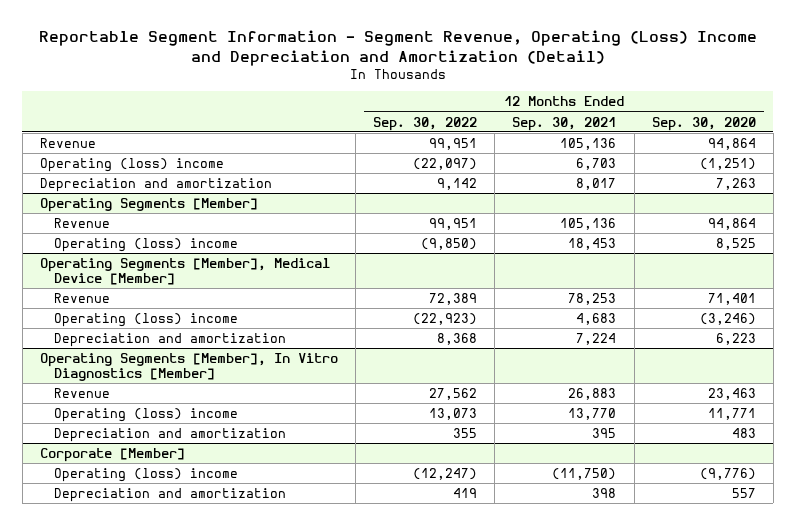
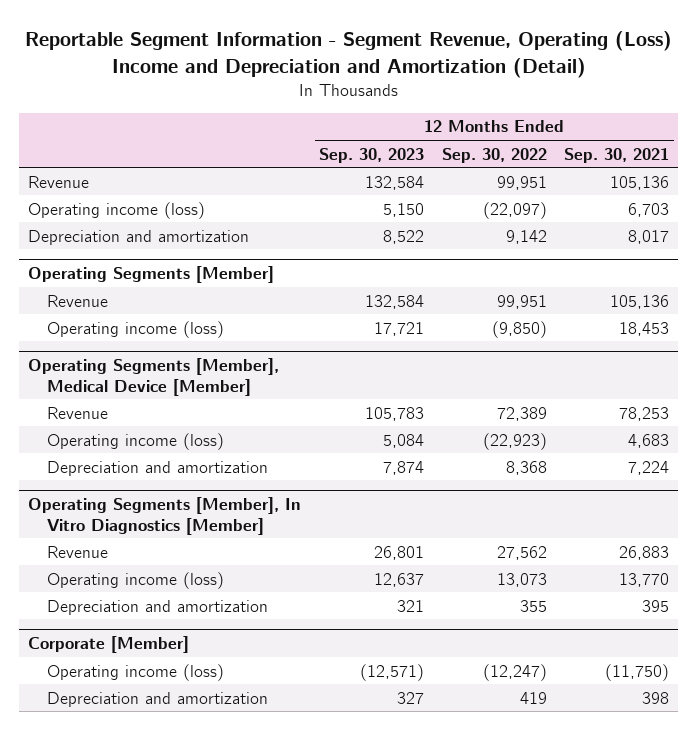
[651,116,756,131] Sep. 30, 2020 -> none
none -> [319,147,425,163] Sep. 30, 2023
[39,157,224,172] Operating (loss) income -> [28,201,206,219] Operating income (loss)
[53,237,238,252] Operating (loss) income -> [47,320,225,338] Operating income (loss)
[53,312,238,327] Operating (loss) income -> [47,432,225,450] Operating income (loss)
[53,407,238,422] Operating (loss) income -> [47,571,225,589] Operating income (loss)
[53,467,238,482] Operating (loss) income -> [47,663,225,681] Operating income (loss)

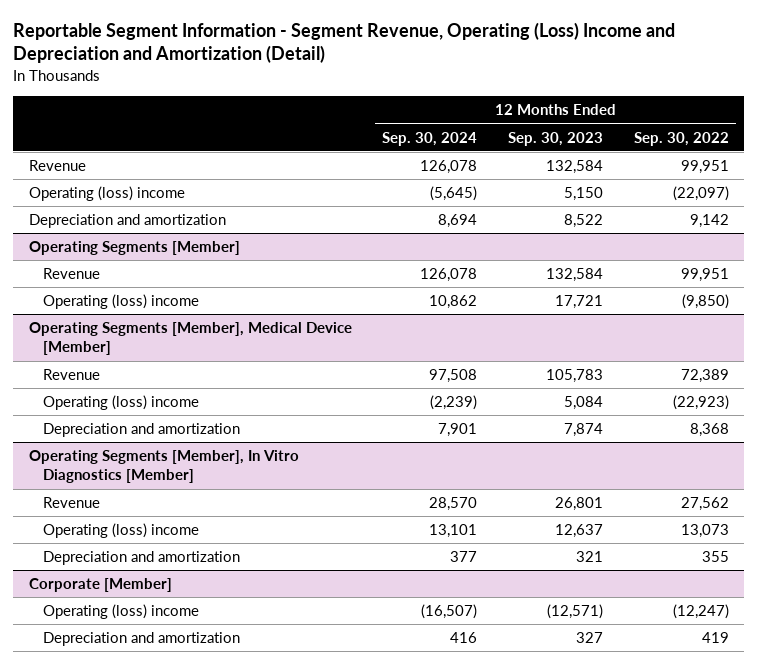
[564,147,670,163] Sep. 30, 2021 -> none
none -> [382,131,478,146] Sep. 30, 2024
[28,201,206,219] Operating income (loss) -> [28,186,185,202] Operating (loss) income
[47,320,225,338] Operating income (loss) -> [42,294,199,310] Operating (loss) income
[47,432,225,450] Operating income (loss) -> [42,395,199,411] Operating (loss) income
[47,571,225,589] Operating income (loss) -> [42,523,199,539] Operating (loss) income
[47,663,225,681] Operating income (loss) -> [42,604,199,620] Operating (loss) income

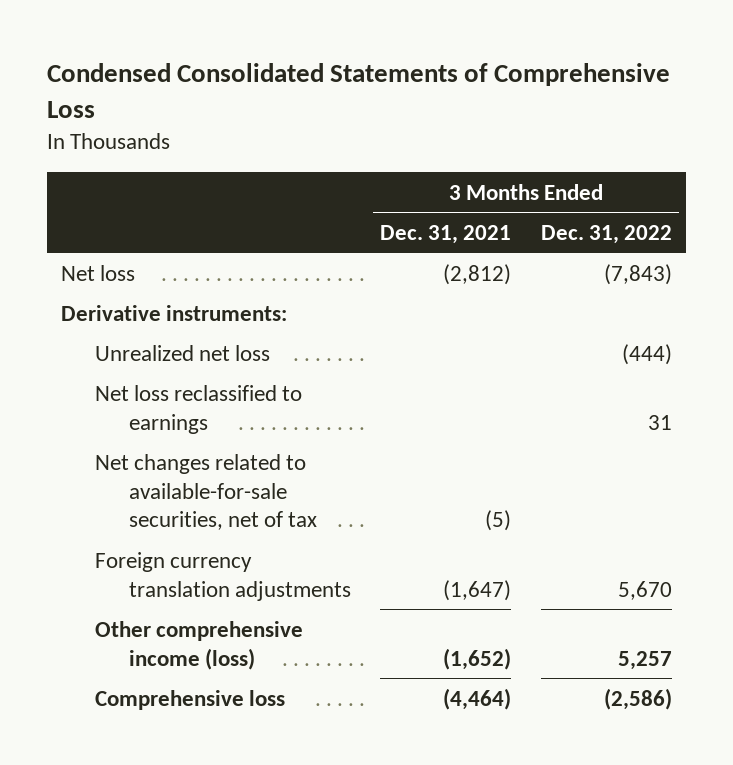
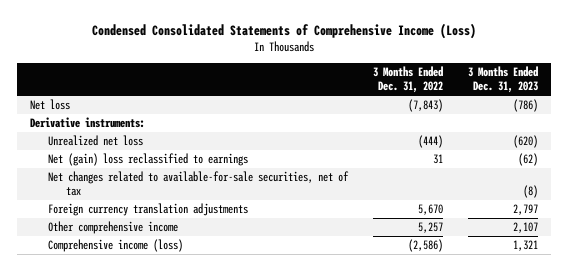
[46,63,670,119] Condensed Consolidated Statements of Comprehensive Loss -> [91,23,476,40] Condensed Consolidated Statements of Comprehensive Income (Loss)
[380,224,512,244] Dec. 31, 2021 -> none
none -> [468,66,539,94] 3 Months Ended Dec. 31, 2023
[94,384,302,434] Net loss reclassified to earnings -> [47,153,248,167] Net (gain) loss reclassified to earnings
[94,620,303,670] Other comprehensive income (loss) -> [47,221,178,235] Other comprehensive income
[94,689,285,710] Comprehensive loss -> [47,239,183,253] Comprehensive income (loss)

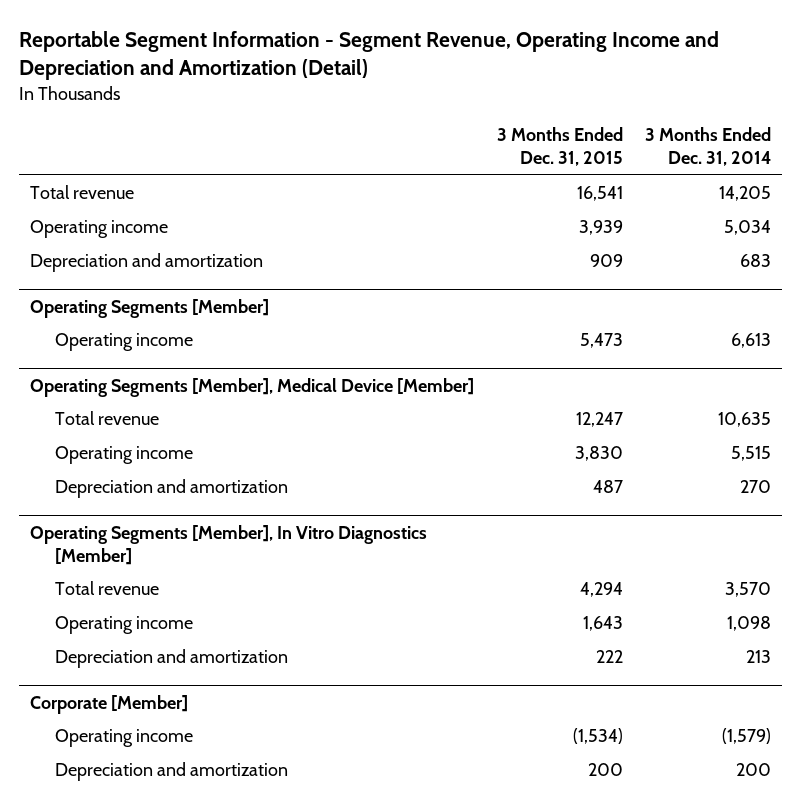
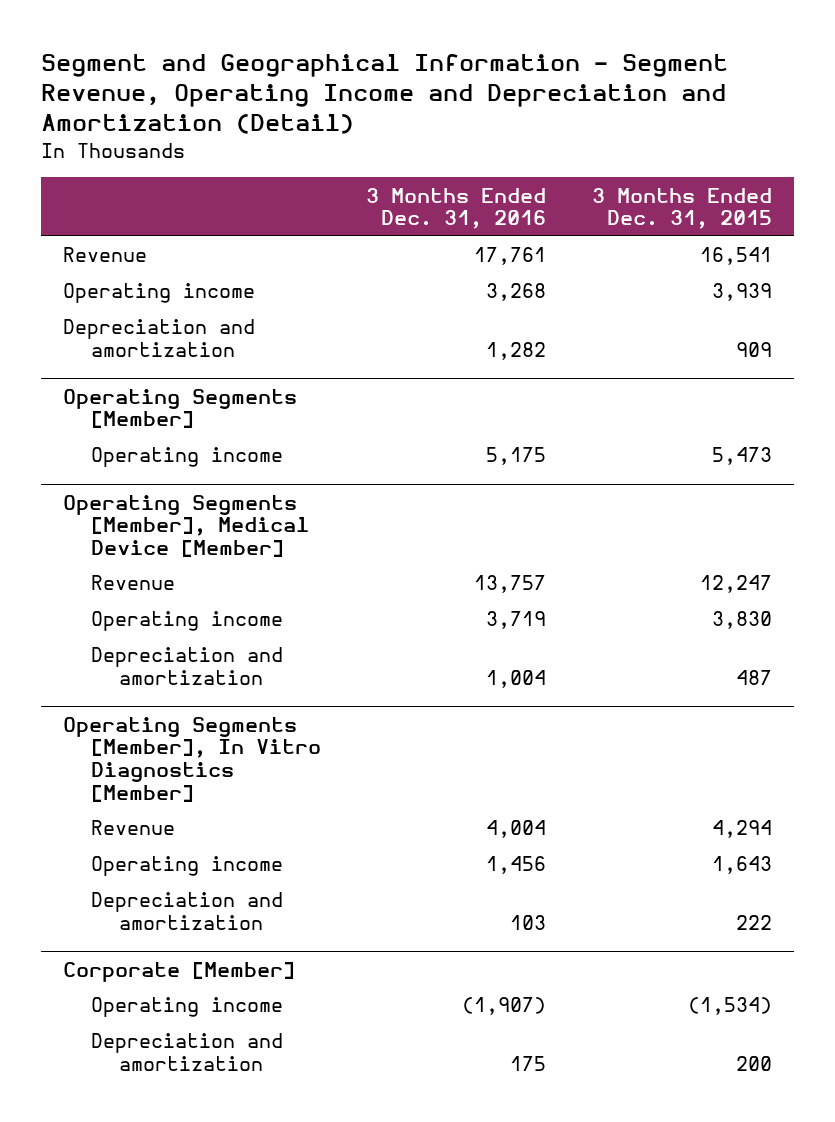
[19,31,720,81] Reportable Segment Information - Segment Revenue, Operating Income and Depreciation and Amortization (Detail) -> [40,53,728,135] Segment and Geographical Information - Segment Revenue, Operating Income and Depreciation and Amortization (Detail)
[645,127,772,167] 3 Months Ended Dec. 31, 2014 -> none
none -> [366,187,547,230] 3 Months Ended Dec. 31, 2016
[30,185,135,200] Total revenue -> [63,247,148,263] Revenue
[55,411,160,426] Total revenue -> [91,575,176,591] Revenue
[55,581,160,596] Total revenue -> [91,820,176,836] Revenue

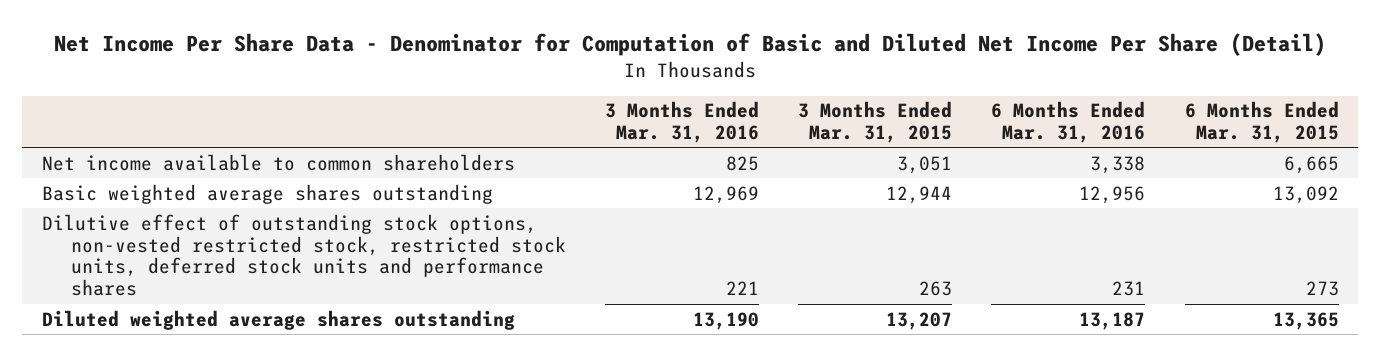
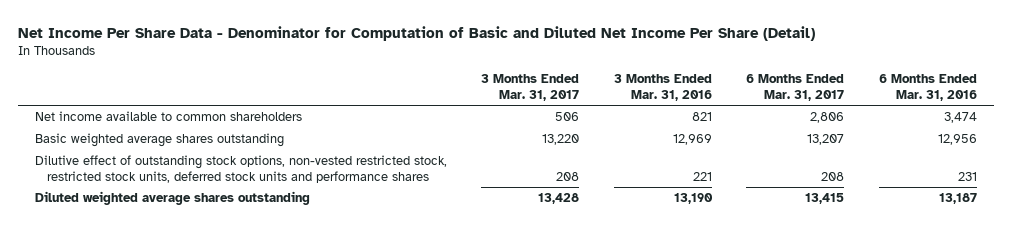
[798,101,953,144] 3 Months Ended Mar. 31, 2015 -> none
[1184,101,1339,144] 6 Months Ended Mar. 31, 2015 -> none
none -> [481,74,580,101] 3 Months Ended Mar. 31, 2017
none -> [746,74,845,101] 6 Months Ended Mar. 31, 2017
[725,155,759,171] 825 -> [691,112,712,122] 821
[1090,155,1146,174] 3,338 -> [943,112,977,124] 3,474

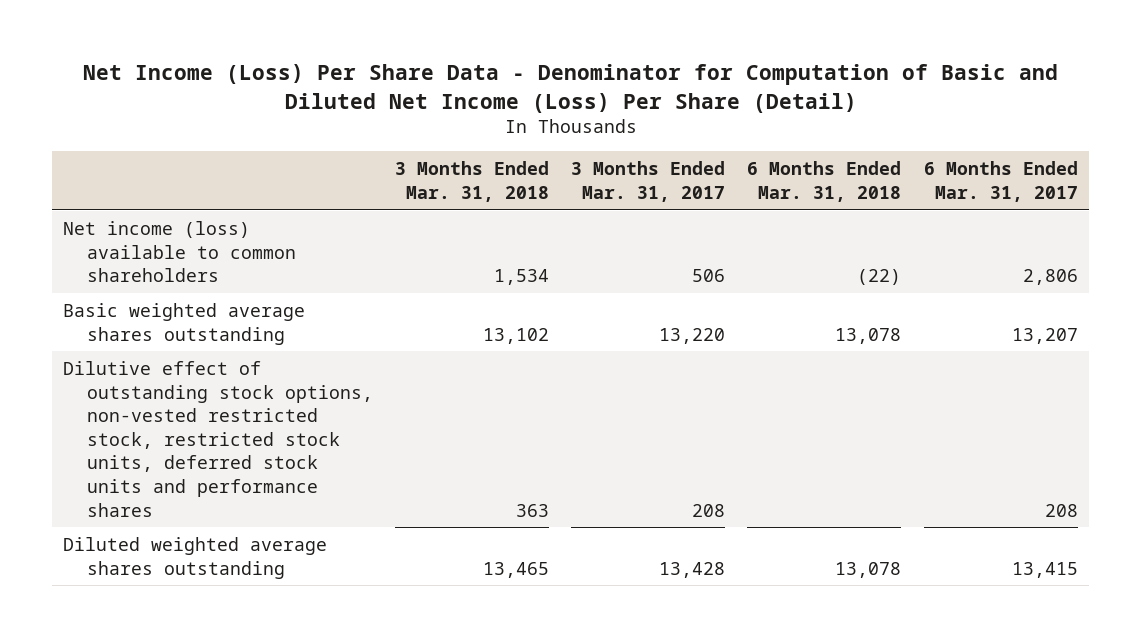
[17,25,815,41] Net Income Per Share Data - Denominator for Computation of Basic and Diluted Net Income Per Share (Detail) -> [82,64,1058,113] Net Income (Loss) Per Share Data - Denominator for Computation of Basic and Diluted Net Income (Loss) Per Share (Detail)
[613,74,712,101] 3 Months Ended Mar. 31, 2016 -> none
[878,74,977,101] 6 Months Ended Mar. 31, 2016 -> none
none -> [394,161,549,202] 3 Months Ended Mar. 31, 2018
none -> [747,161,902,202] 6 Months Ended Mar. 31, 2018
[34,111,302,122] Net income available to common shareholders -> [63,220,296,283] Net income (loss) available to common shareholders

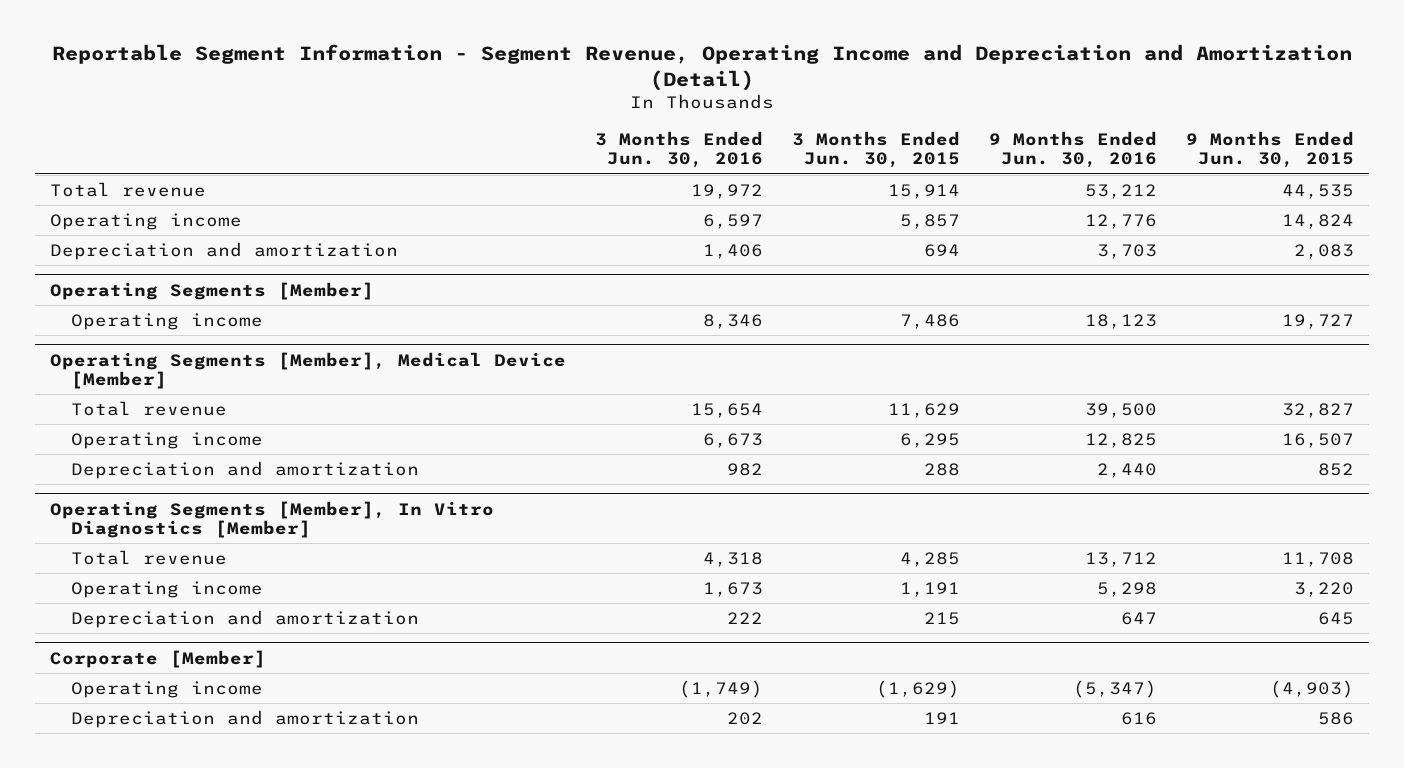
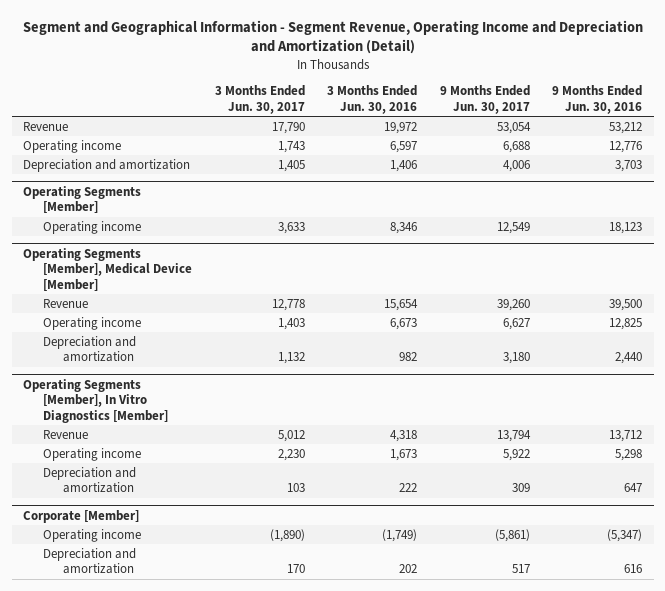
[51,44,1352,91] Reportable Segment Information - Segment Revenue, Operating Income and Depreciation and Amortization (Detail) -> [22,19,643,55] Segment and Geographical Information - Segment Revenue, Operating Income and Depreciation and Amortization (Detail)
[791,130,960,169] 3 Months Ended Jun. 30, 2015 -> none
[1186,130,1355,169] 9 Months Ended Jun. 30, 2015 -> none
none -> [214,85,305,114] 3 Months Ended Jun. 30, 2017
none -> [439,85,530,114] 9 Months Ended Jun. 30, 2017
[49,181,206,197] Total revenue -> [23,121,69,131] Revenue
[70,400,227,416] Total revenue -> [42,298,88,308] Revenue
[70,549,227,565] Total revenue -> [42,429,88,439] Revenue

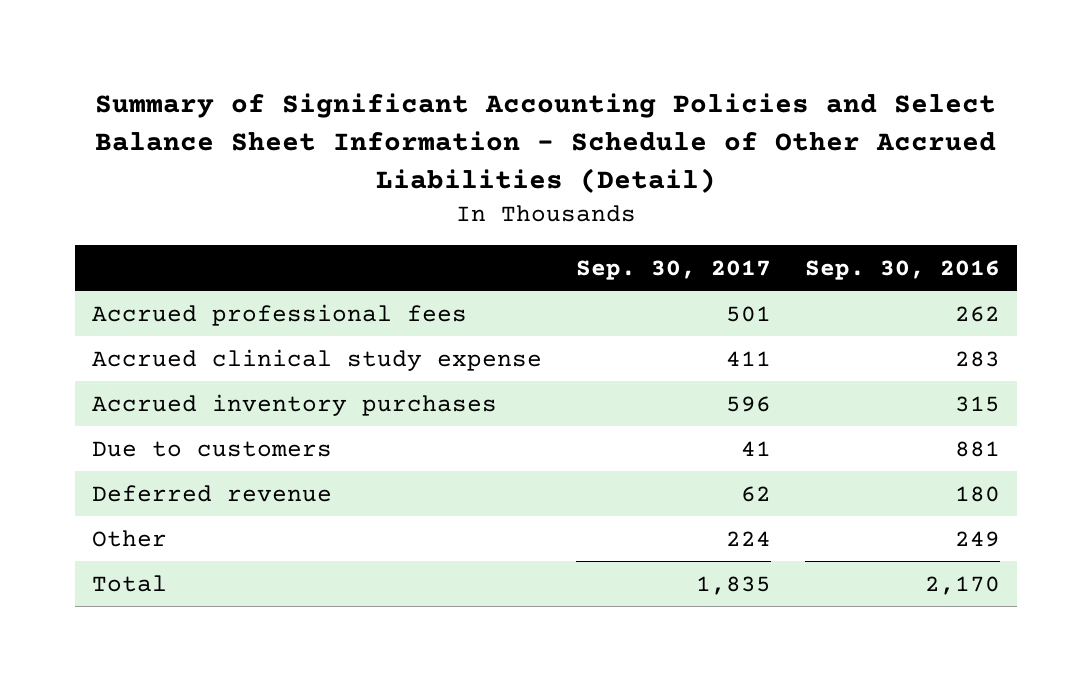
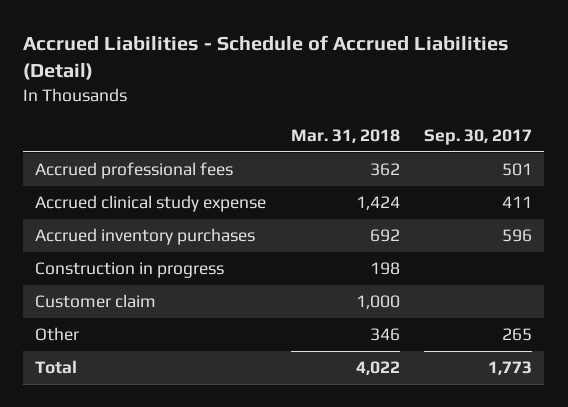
[94,93,996,194] Summary of Significant Accounting Policies and Select Balance Sheet Information - Schedule of Other Accrued Liabilities (Detail) -> [23,35,510,81] Accrued Liabilities - Schedule of Accrued Liabilities (Detail)
[804,259,1000,280] Sep. 30, 2016 -> none
none -> [290,128,400,143] Mar. 31, 2018
[91,440,332,457] Due to customers -> none
[91,484,332,502] Deferred revenue -> none
none -> [35,262,225,279] Construction in progress
none -> [35,294,157,309] Customer claim
[725,530,771,546] 224 -> [502,328,533,342] 265
[695,575,771,595] 1,835 -> [488,361,533,376] 1,773

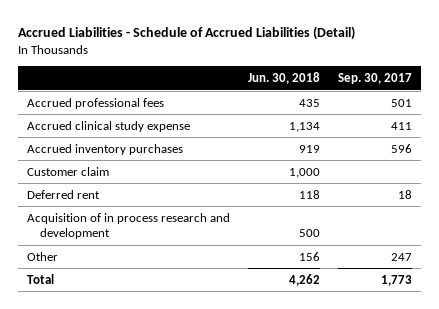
[290,128,400,143] Mar. 31, 2018 -> none
none -> [247,72,320,85] Jun. 30, 2018
[35,262,225,279] Construction in progress -> none
none -> [27,189,101,199] Deferred rent
none -> [27,212,231,240] Acquisition of in process research and development
[502,328,533,342] 265 -> [390,252,412,261] 247

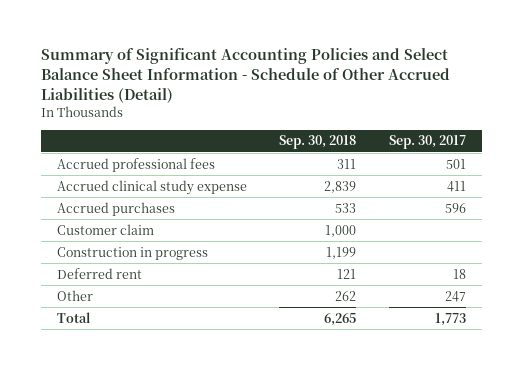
[18,26,356,41] Accrued Liabilities - Schedule of Accrued Liabilities (Detail) -> [40,48,450,103] Summary of Significant Accounting Policies and Select Balance Sheet Information - Schedule of Other Accrued Liabilities (Detail)
[247,72,320,85] Jun. 30, 2018 -> none
none -> [279,135,357,150] Sep. 30, 2018
[27,143,184,155] Accrued inventory purchases -> [56,201,175,216] Accrued purchases
none -> [56,246,208,260] Construction in progress
[27,212,231,240] Acquisition of in process research and development -> none

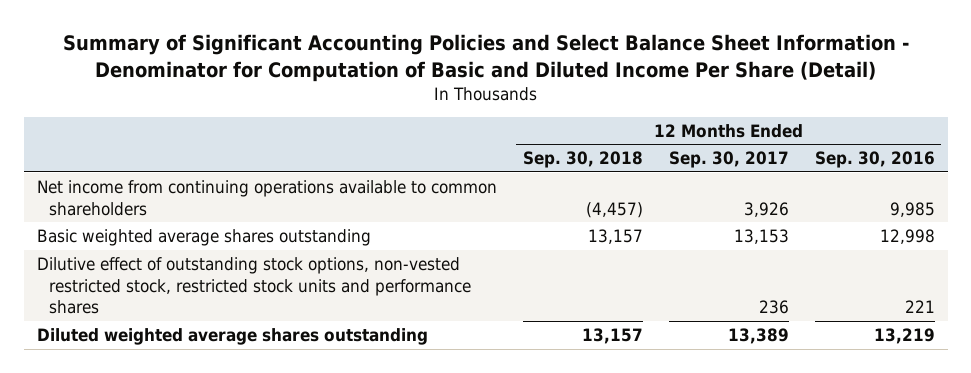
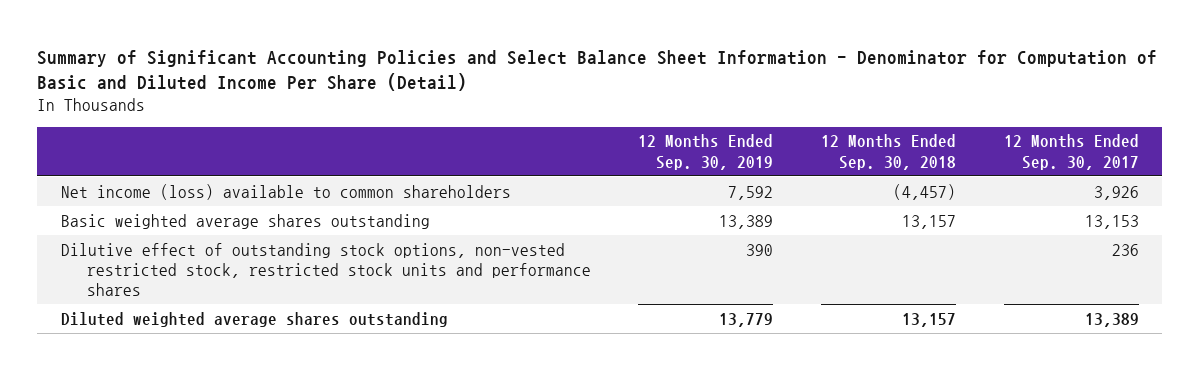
[814,151,935,169] Sep. 30, 2016 -> none
none -> [638,134,774,170] 12 Months Ended Sep. 30, 2019
[36,180,497,216] Net income from continuing operations available to common shareholders -> [61,183,512,200] Net income (loss) available to common shareholders

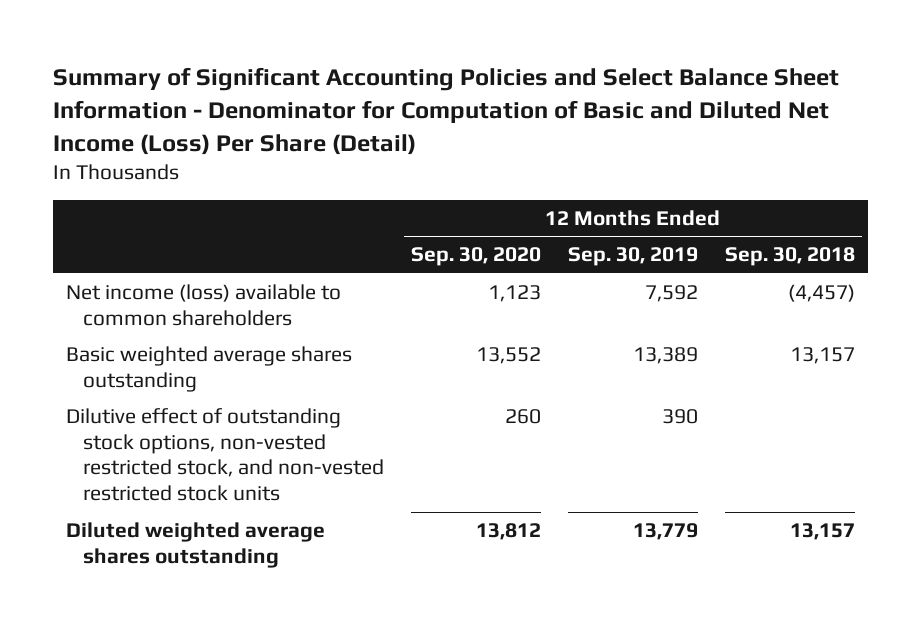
[37,49,1158,92] Summary of Significant Accounting Policies and Select Balance Sheet Information - Denominator for Computation of Basic and Diluted Income Per Share (Detail) -> [52,67,839,155] Summary of Significant Accounting Policies and Select Balance Sheet Information - Denominator for Computation of Basic and Diluted Net Income (Loss) Per Share (Detail)
[1003,134,1139,170] 12 Months Ended Sep. 30, 2017 -> none
none -> [410,247,541,267] Sep. 30, 2020
[61,242,591,297] Dilutive effect of outstanding stock options, non-vested restricted stock, restricted stock units and performance shares -> [66,408,384,502] Dilutive effect of outstanding stock options, non-vested restricted stock, and non-vested restricted stock units

